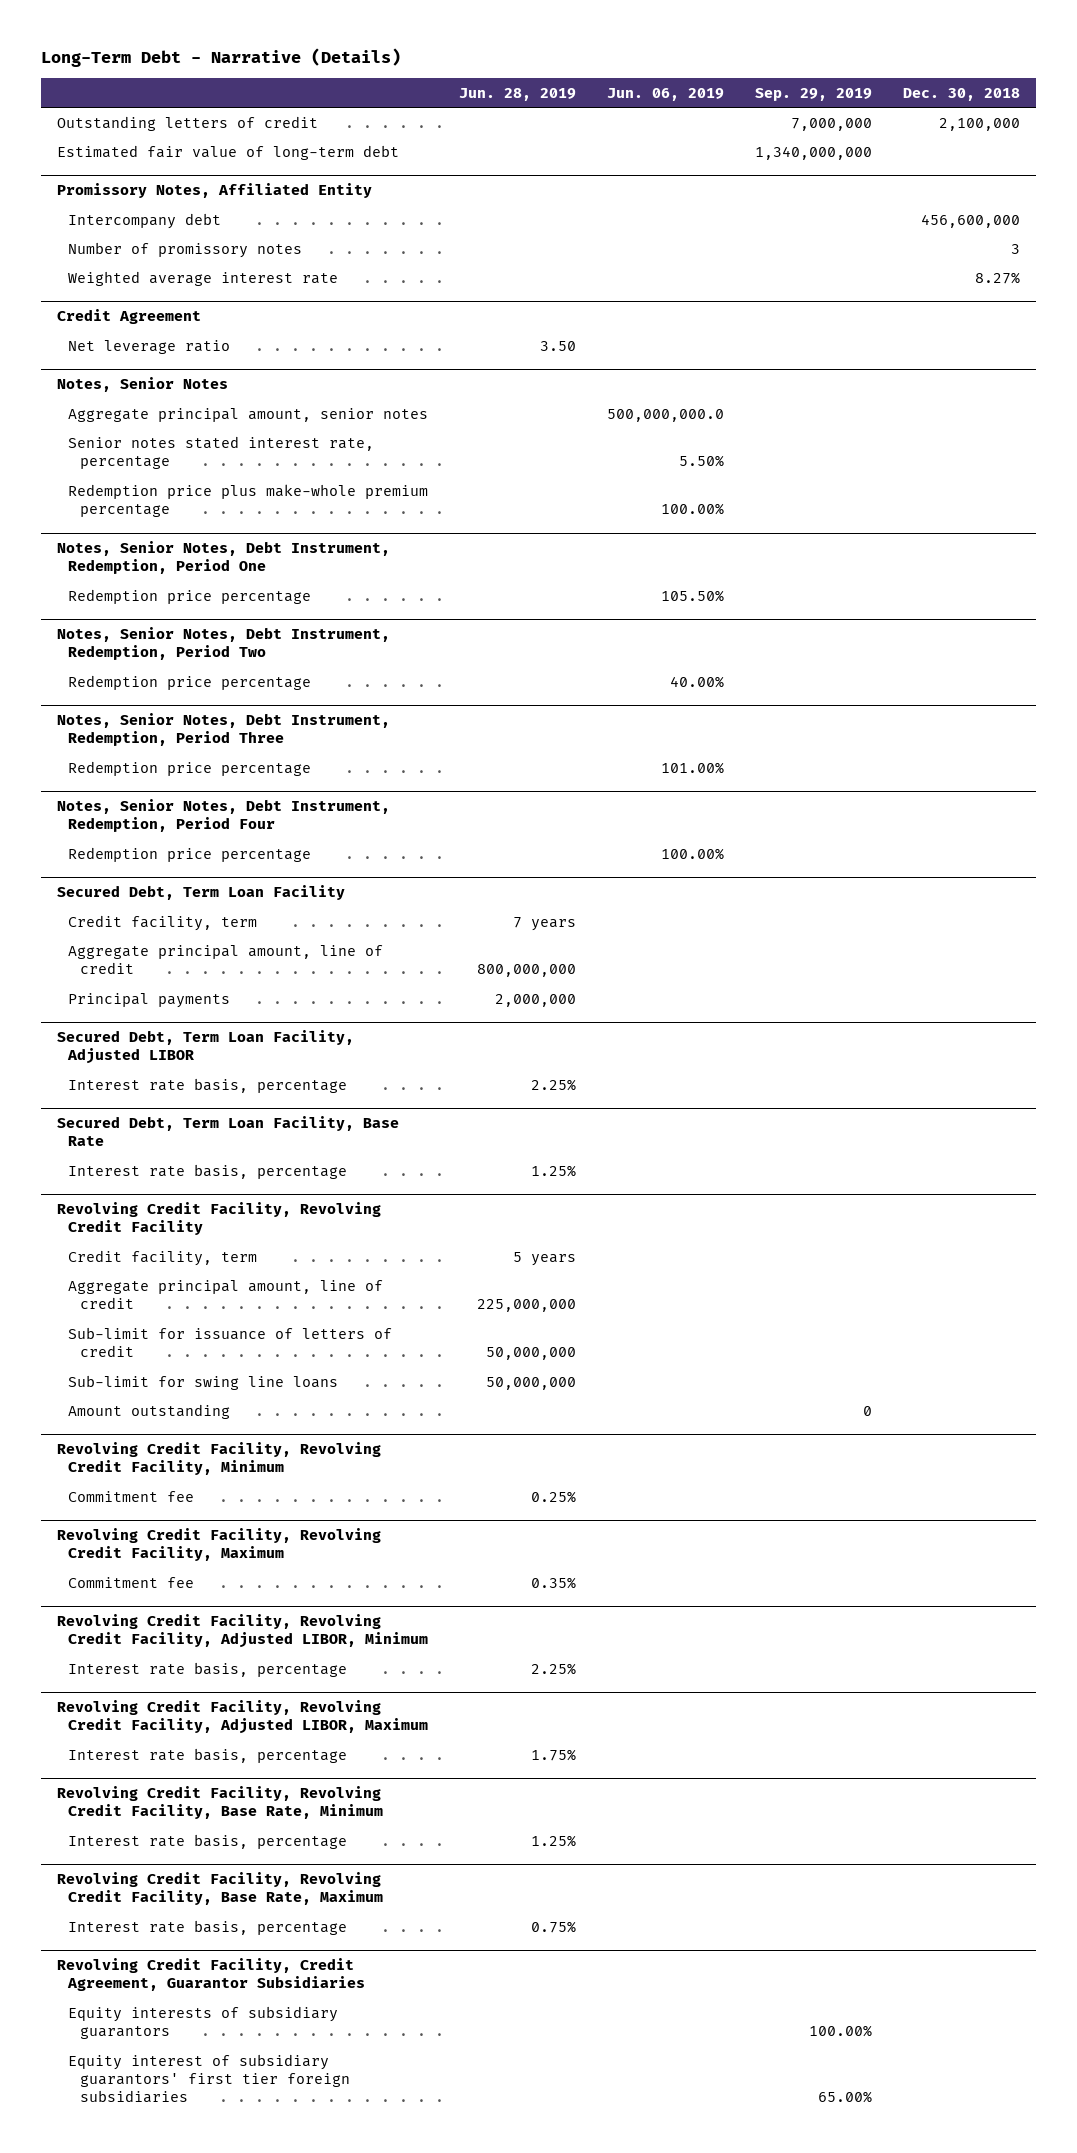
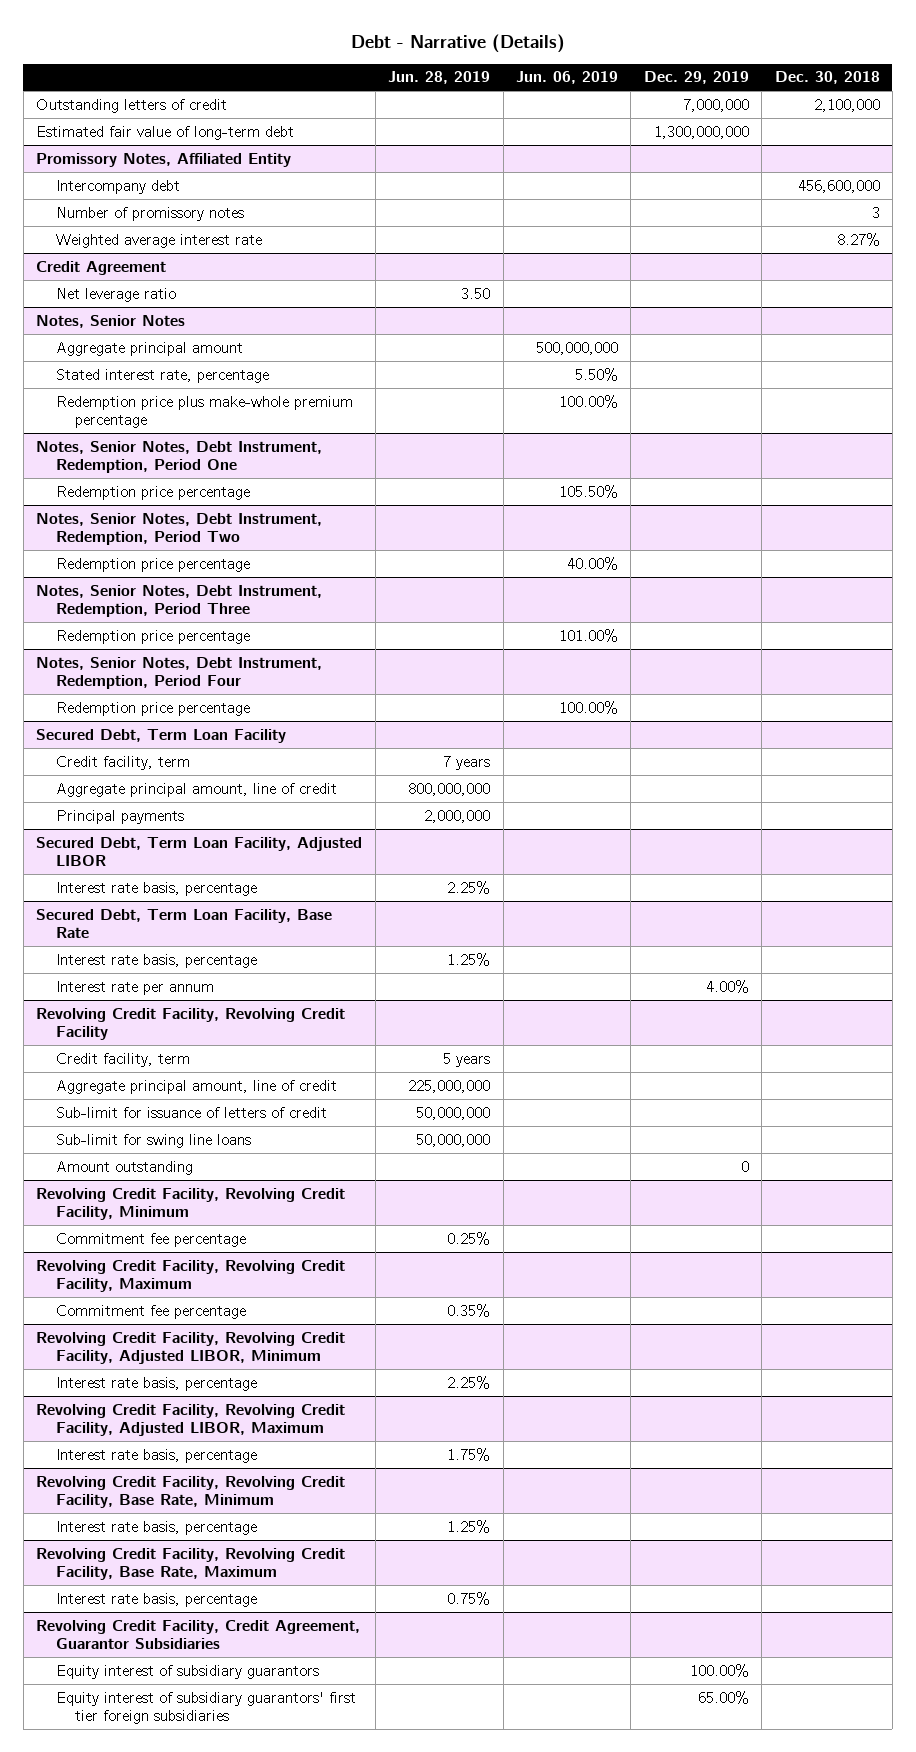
[41,48,402,68] Long-Term Debt - Narrative (Details) -> [350,33,565,53] Debt - Narrative (Details)
[755,87,873,101] Sep. 29, 2019 -> none
none -> [643,71,749,85] Dec. 29, 2019
[68,407,429,422] Aggregate principal amount, senior notes -> [55,341,243,356] Aggregate principal amount
[607,408,725,422] 500,000,000.0 -> [535,341,618,355] 500,000,000
[68,435,375,470] Senior notes stated interest rate, percentage -> [55,368,269,383] Stated interest rate, percentage
none -> [55,980,214,995] Interest rate per annum
[68,1490,195,1502] Commitment fee -> [55,1232,246,1247] Commitment fee percentage
[68,1576,195,1588] Commitment fee -> [55,1304,246,1319] Commitment fee percentage
[68,2005,339,2040] Equity interests of subsidiary guarantors -> [55,1664,319,1679] Equity interest of subsidiary guarantors

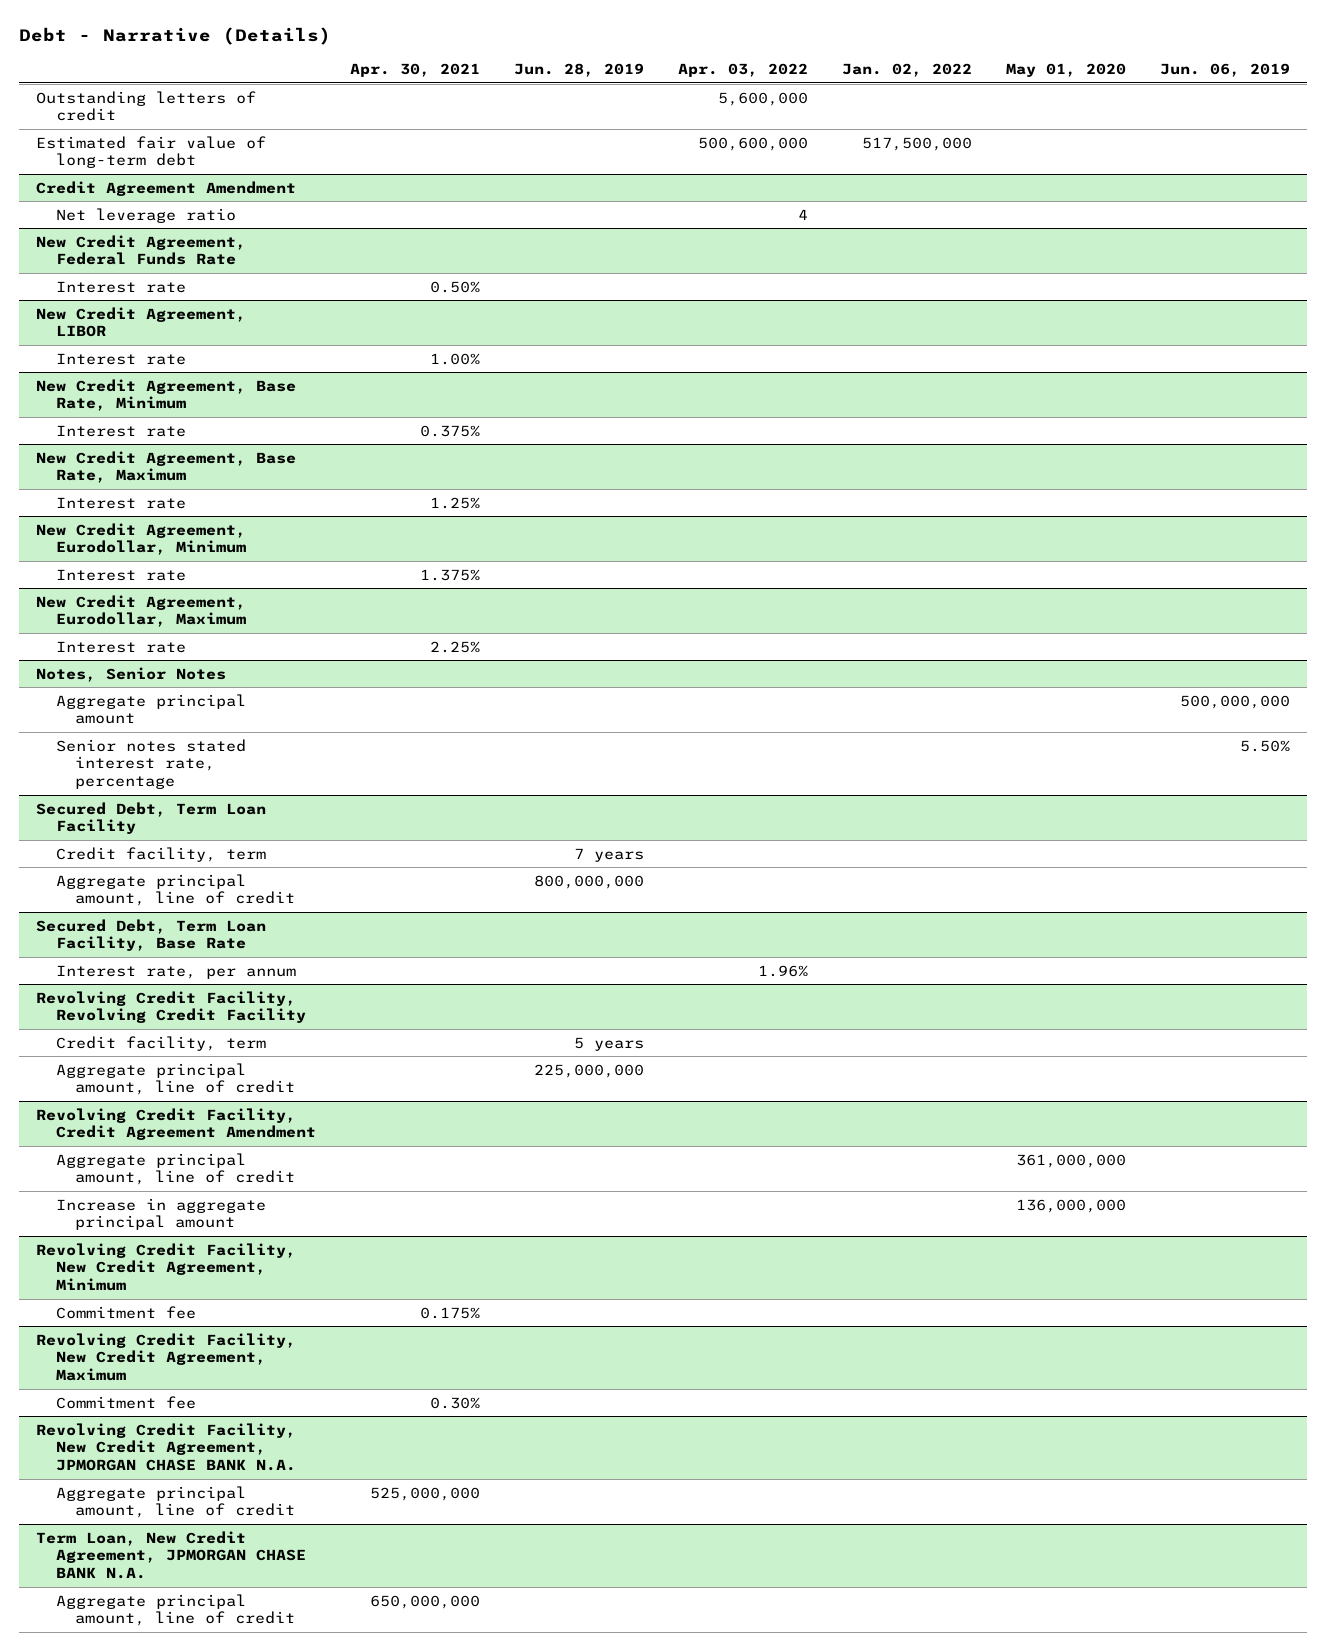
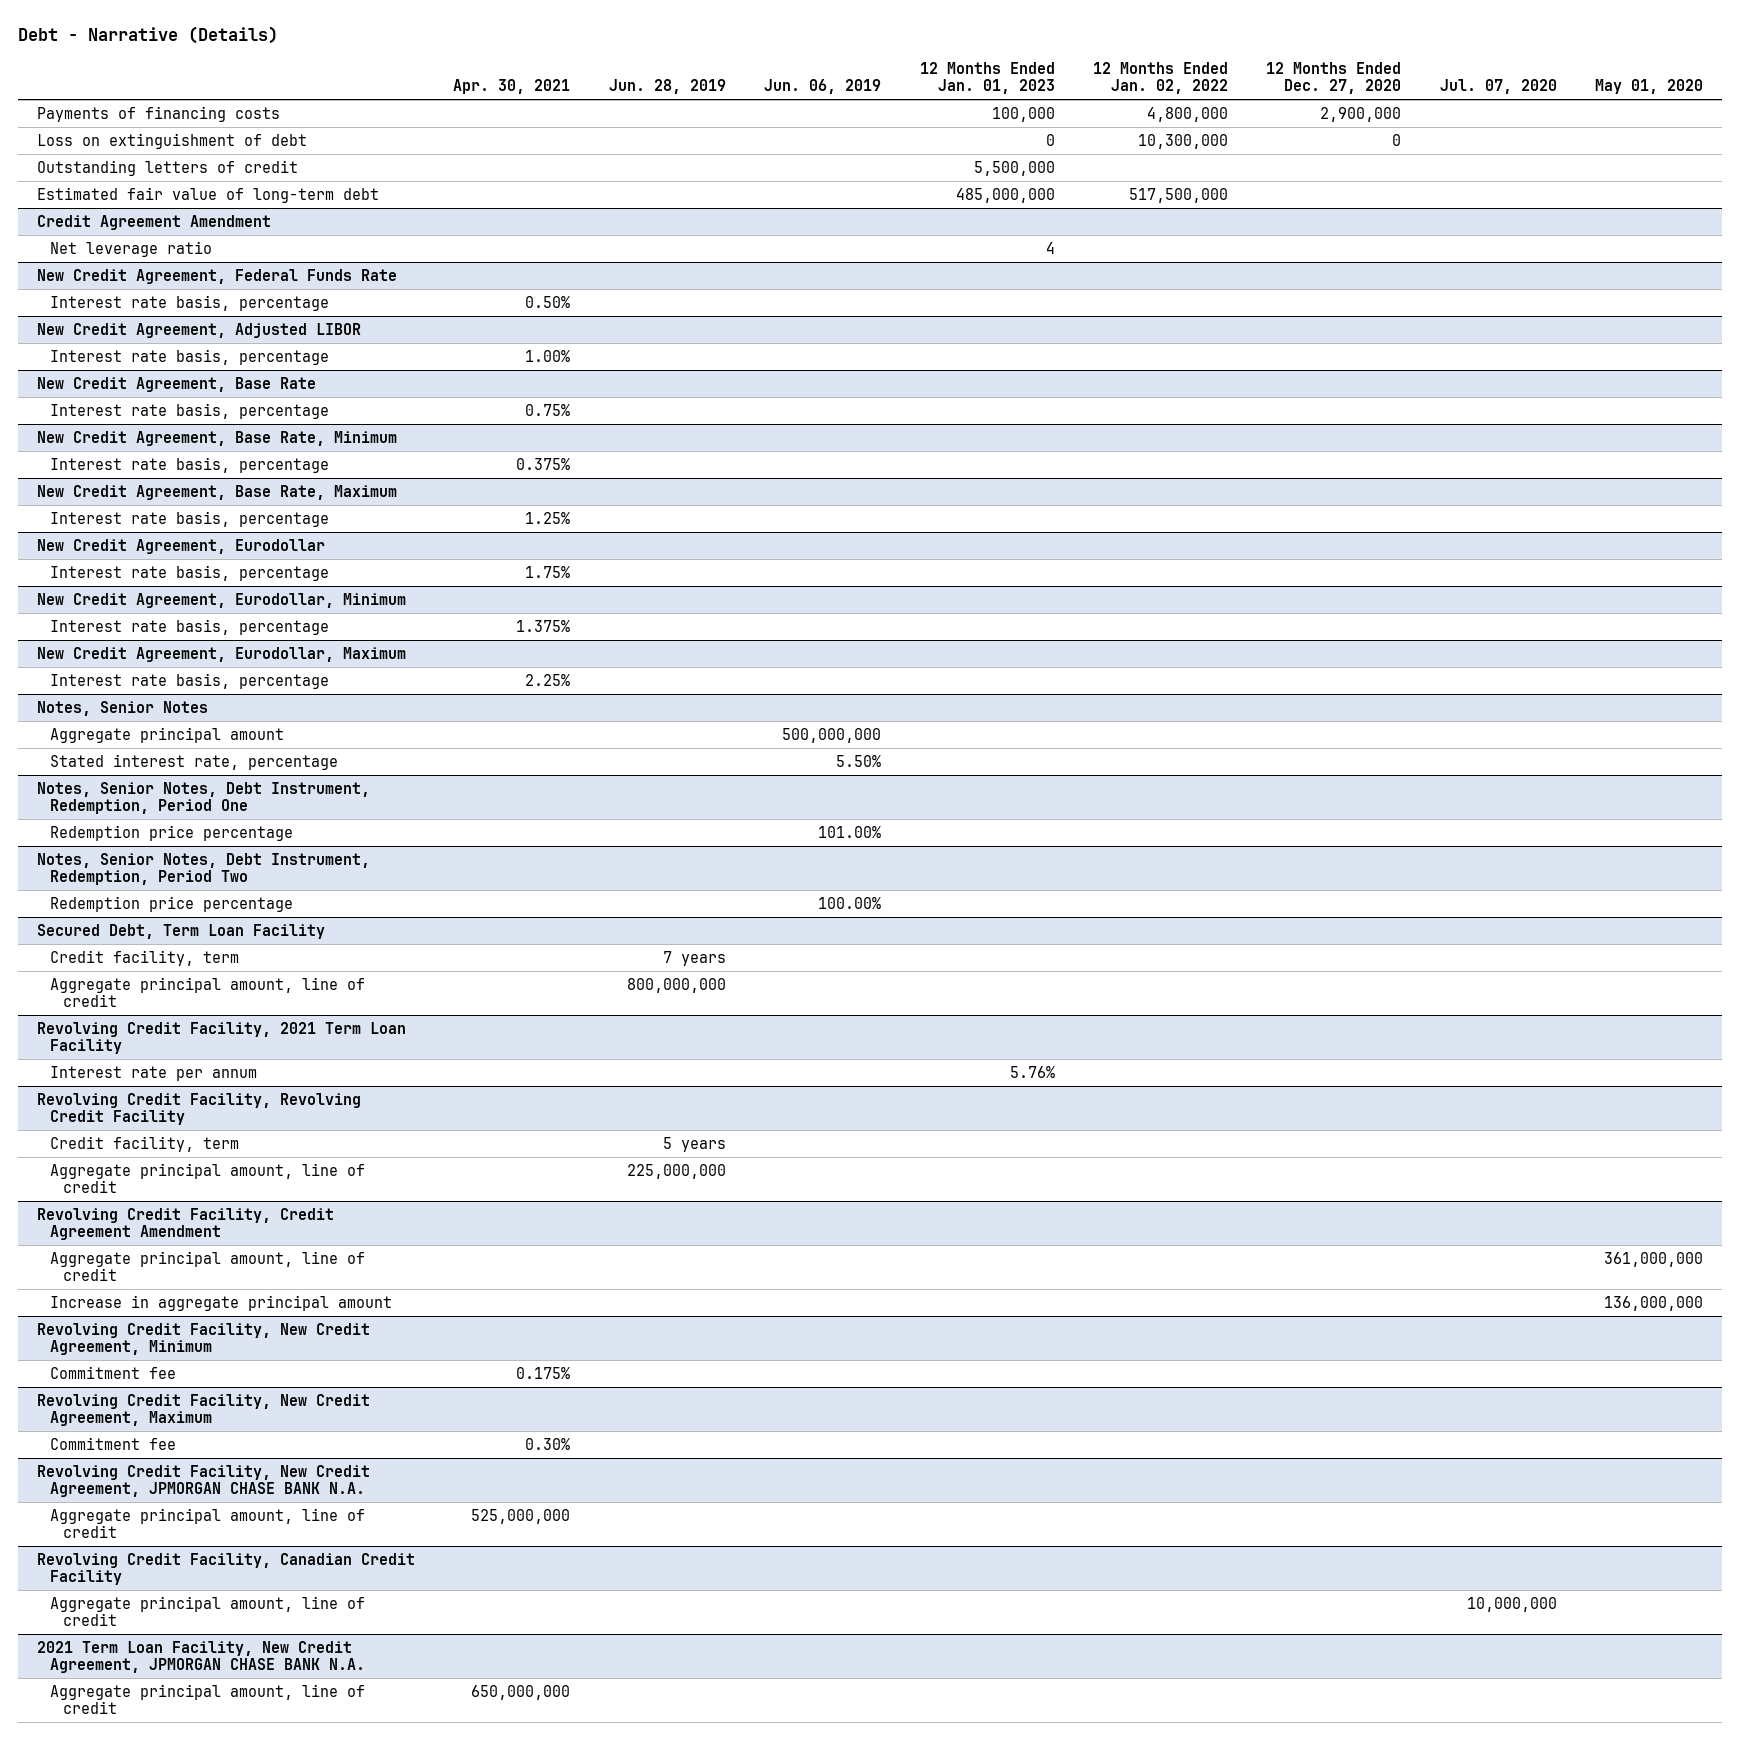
[677,63,808,78] Apr. 03, 2022 -> none
[842,63,973,78] Jan. 02, 2022 -> none
none -> [919,61,1055,95] 12 Months Ended Jan. 01, 2023
none -> [1092,61,1228,95] 12 Months Ended Jan. 02, 2022
none -> [1266,61,1402,95] 12 Months Ended Dec. 27, 2020
none -> [1439,79,1557,95] Jul. 07, 2020
none -> [37,105,281,122] Payments of financing costs
none -> [37,132,308,149] Loss on extinguishment of debt
[55,280,186,293] Interest rate -> [50,294,330,311] Interest rate basis, percentage
[36,306,247,338] New Credit Agreement, LIBOR -> [37,322,362,338] New Credit Agreement, Adjusted LIBOR
[55,352,186,365] Interest rate -> [50,348,330,365] Interest rate basis, percentage
none -> [37,376,317,392] New Credit Agreement, Base Rate
none -> [50,402,330,419] Interest rate basis, percentage
[55,424,186,437] Interest rate -> [50,456,330,473] Interest rate basis, percentage
[55,496,186,509] Interest rate -> [50,510,330,527] Interest rate basis, percentage
none -> [37,538,326,554] New Credit Agreement, Eurodollar
none -> [50,564,330,581] Interest rate basis, percentage
[55,568,186,581] Interest rate -> [50,618,330,635] Interest rate basis, percentage
[55,640,186,653] Interest rate -> [50,672,330,689] Interest rate basis, percentage
[55,738,246,789] Senior notes stated interest rate, percentage -> [50,753,339,770] Stated interest rate, percentage
none -> [37,781,371,814] Notes, Senior Notes, Debt Instrument, Redemption, Period One
none -> [50,824,294,841] Redemption price percentage
none -> [37,852,371,885] Notes, Senior Notes, Debt Instrument, Redemption, Period Two
none -> [50,895,294,912] Redemption price percentage
[36,918,267,952] Secured Debt, Term Loan Facility, Base Rate -> none
[55,964,296,979] Interest rate, per annum -> none
none -> [37,1021,407,1054] Revolving Credit Facility, 2021 Term Loan Facility
none -> [50,1065,258,1081] Interest rate per annum
none -> [37,1552,416,1585] Revolving Credit Facility, Canadian Credit Facility
none -> [50,1595,366,1626] Aggregate principal amount, line of credit
[36,1530,306,1579] Term Loan, New Credit Agreement, JPMORGAN CHASE BANK N.A. -> [37,1640,366,1673] 2021 Term Loan Facility, New Credit Agreement, JPMORGAN CHASE BANK N.A.

